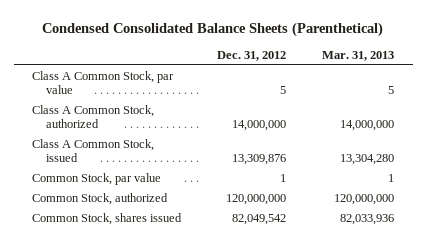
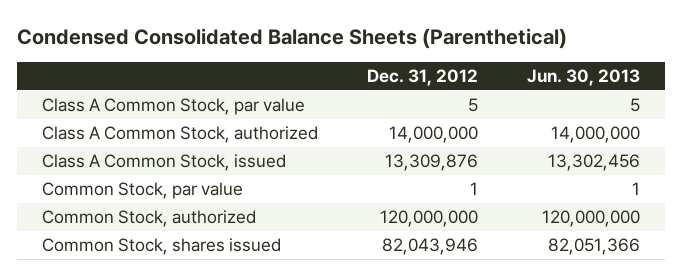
[322,51,395,62] Mar. 31, 2013 -> none
none -> [527,69,641,87] Jun. 30, 2013
[232,213,287,225] 82,049,542 -> [381,238,478,256] 82,043,946

